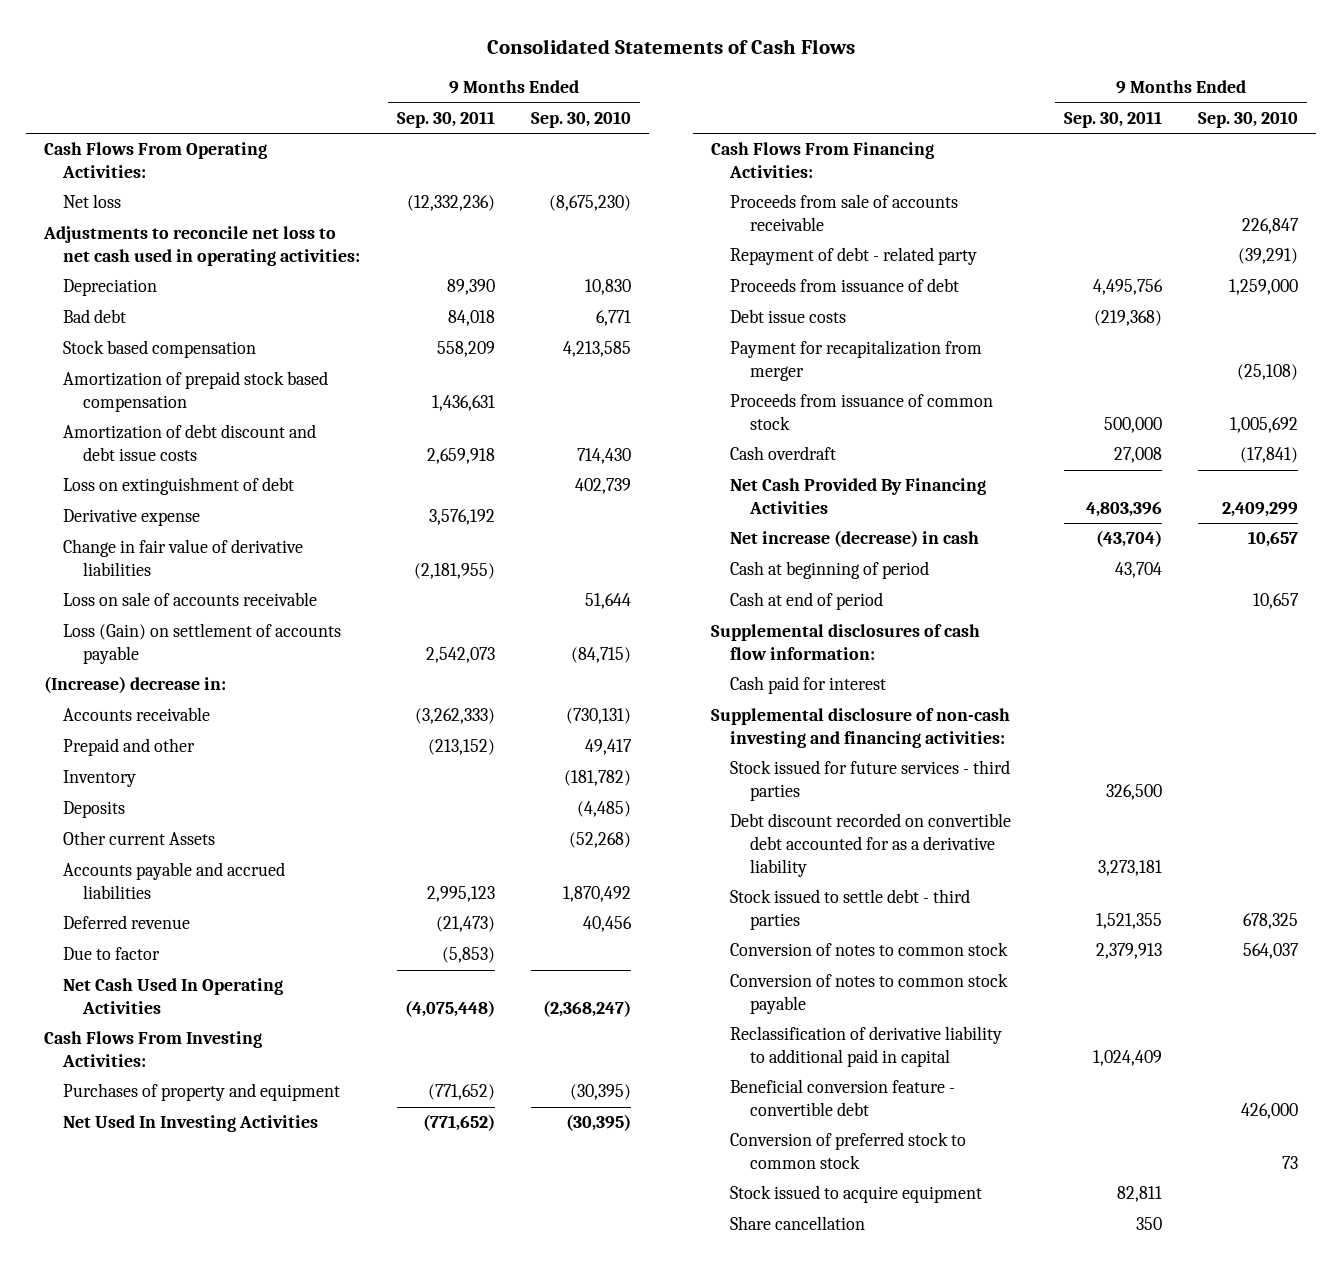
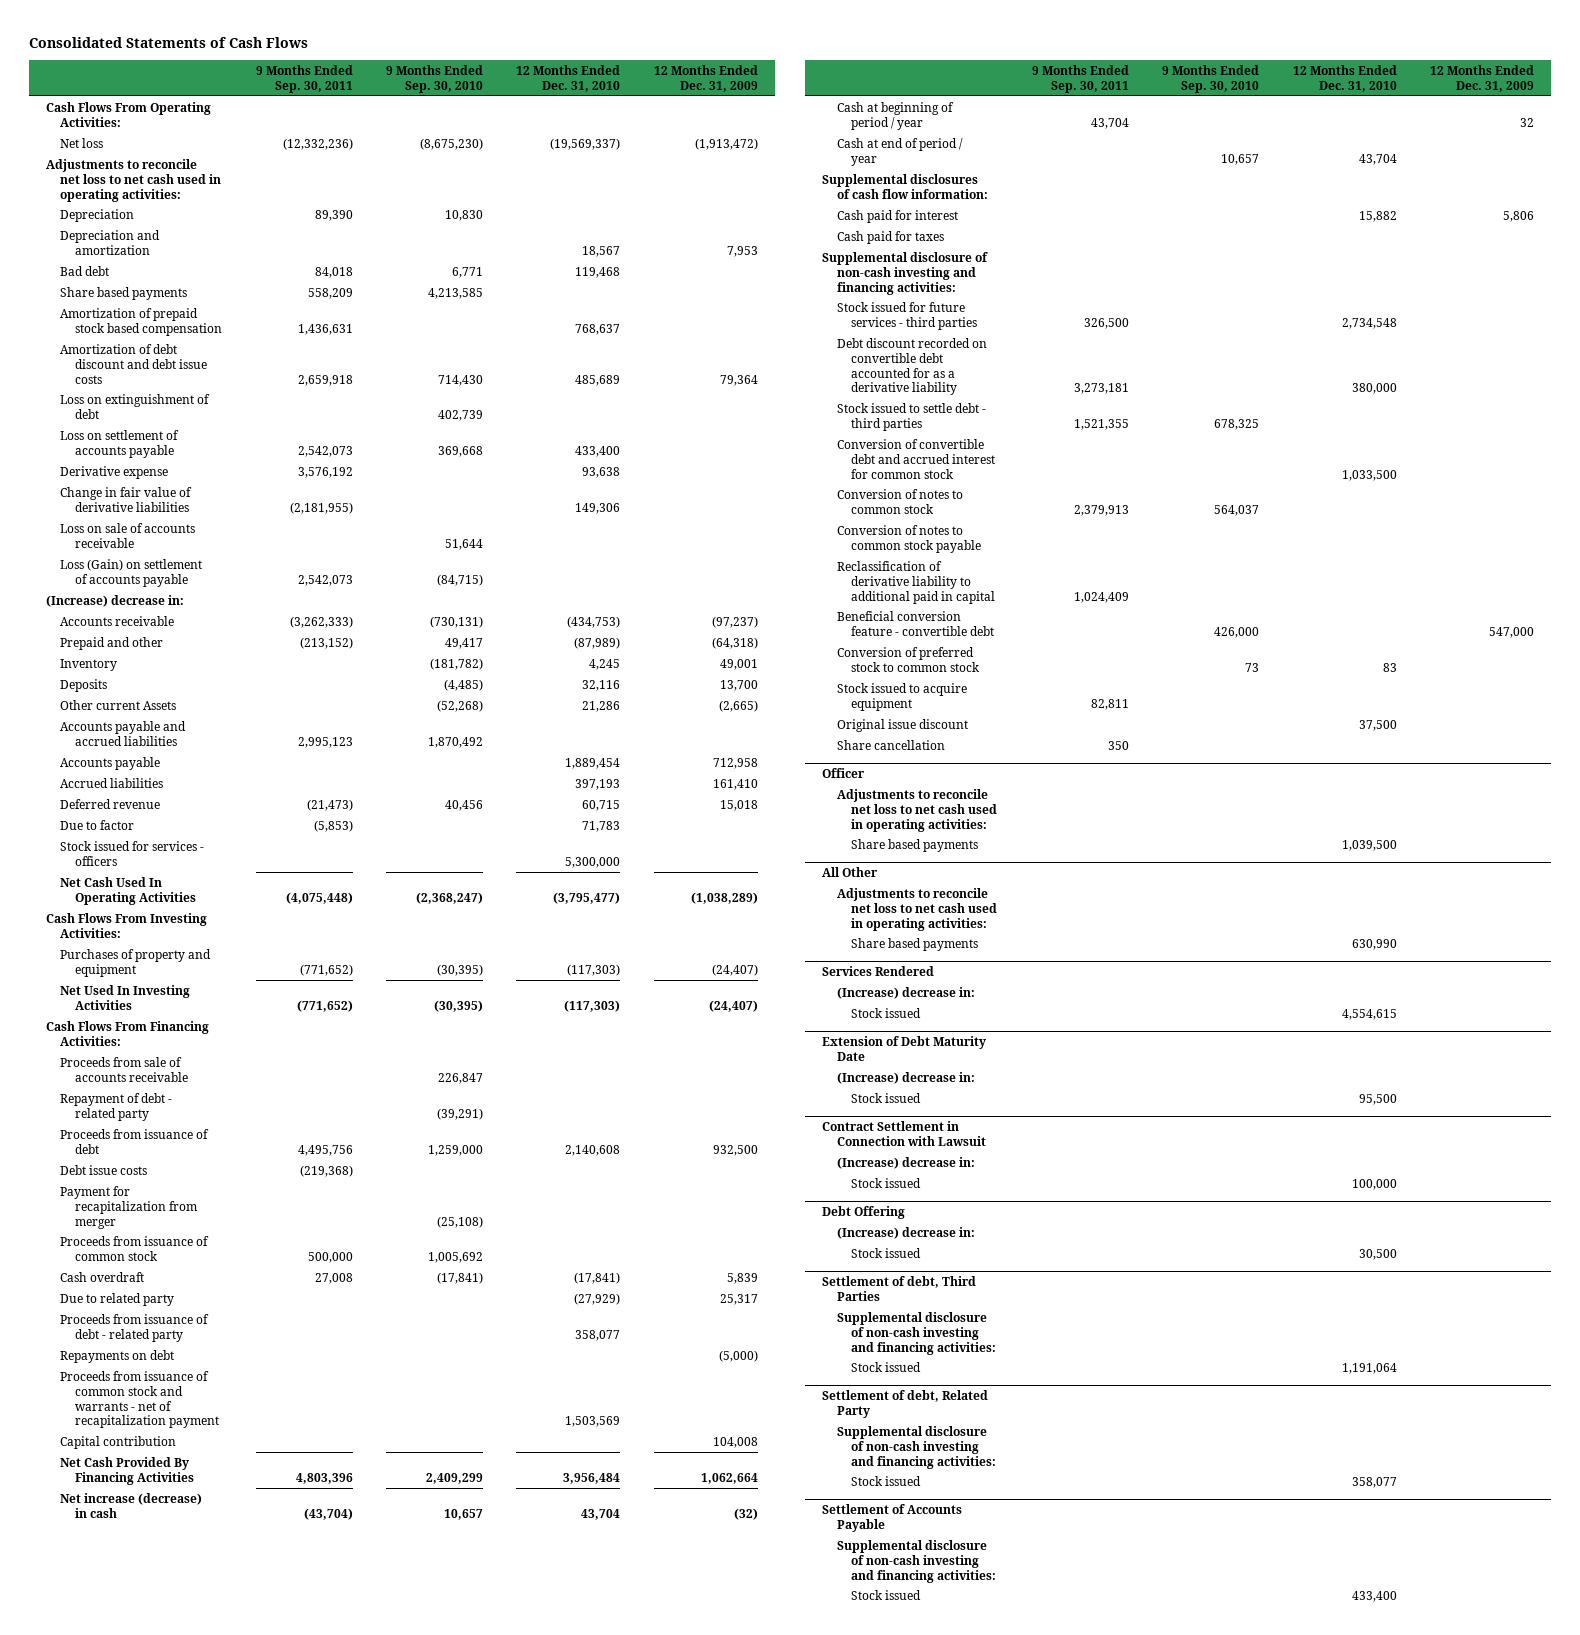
none -> [516,64,621,92] 12 Months Ended Dec. 31, 2010
none -> [653,64,758,92] 12 Months Ended Dec. 31, 2009
none -> [60,229,161,255] Depreciation and amortization
[63,340,257,359] Stock based compensation -> [60,286,188,300] Share based payments
none -> [60,429,180,458] Loss on settlement of accounts payable
none -> [60,756,161,770] Accounts payable
none -> [60,777,164,788] Accrued liabilities
none -> [60,840,205,866] Stock issued for services - officers
none -> [60,1292,175,1306] Due to related party
none -> [60,1313,210,1342] Proceeds from issuance of debt - related party
none -> [60,1349,175,1363] Repayments on debt
none -> [60,1370,220,1429] Proceeds from issuance of common stock and warrants - net of recapitalization payment
none -> [60,1435,177,1449] Capital contribution
[730,561,930,580] Cash at beginning of period -> [836,101,954,130] Cash at beginning of period / year
[730,592,884,611] Cash at end of period -> [836,137,963,166] Cash at end of period / year
none -> [836,230,944,244] Cash paid for taxes
none -> [836,438,996,479] Conversion of convertible debt and accrued interest for common stock
none -> [836,718,968,732] Original issue discount
none -> [821,768,865,779] Officer
none -> [836,788,998,832] Adjustments to reconcile net loss to net cash used in operating activities:
none -> [851,838,979,852] Share based payments
none -> [821,867,878,878] All Other
none -> [836,887,998,931] Adjustments to reconcile net loss to net cash used in operating activities:
none -> [851,937,979,951] Share based payments
none -> [821,966,934,977] Services Rendered
none -> [836,986,975,999] (Increase) decrease in:
none -> [851,1007,922,1018] Stock issued
none -> [821,1036,986,1062] Extension of Debt Maturity Date
none -> [836,1071,975,1084] (Increase) decrease in:
none -> [851,1092,922,1103] Stock issued
none -> [821,1121,986,1147] Contract Settlement in Connection with Lawsuit
none -> [836,1156,975,1169] (Increase) decrease in:
none -> [851,1177,922,1188] Stock issued
none -> [821,1206,905,1220] Debt Offering
none -> [836,1226,975,1239] (Increase) decrease in:
none -> [851,1247,922,1258] Stock issued
none -> [821,1276,976,1302] Settlement of debt, Third Parties
none -> [836,1311,997,1355] Supplemental disclosure of non-cash investing and financing activities:
none -> [851,1361,922,1372] Stock issued
none -> [821,1390,988,1419] Settlement of debt, Related Party
none -> [836,1425,997,1469] Supplemental disclosure of non-cash investing and financing activities:
none -> [851,1475,922,1486] Stock issued
none -> [821,1504,962,1533] Settlement of Accounts Payable
none -> [836,1539,997,1583] Supplemental disclosure of non-cash investing and financing activities:
none -> [851,1589,922,1600] Stock issued

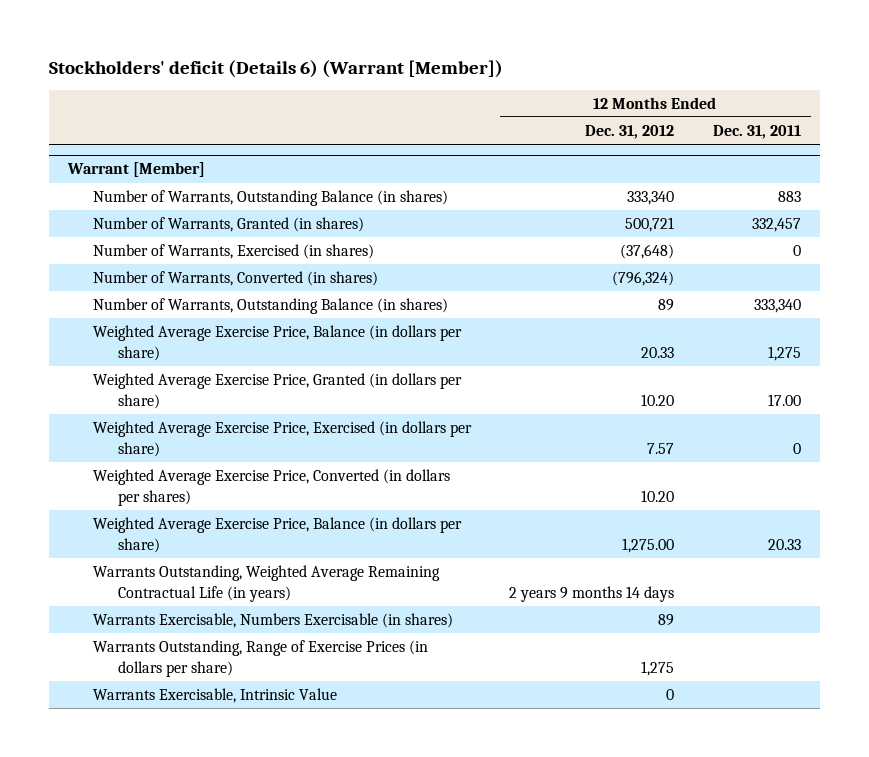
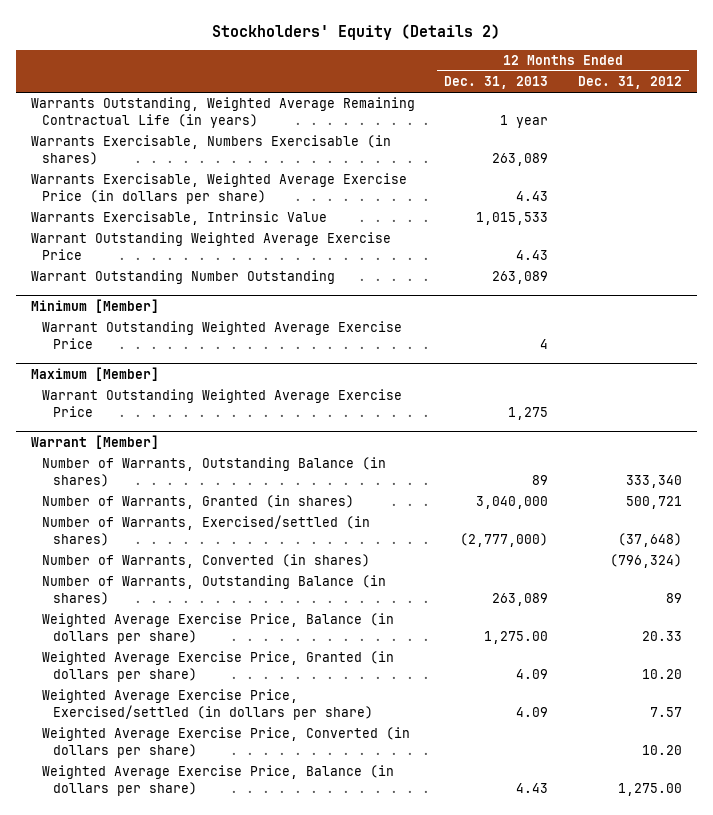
[48,59,503,78] Stockholders' deficit (Details 6) (Warrant [Member]) -> [212,23,501,40] Stockholders' Equity (Details 2)
[713,125,802,140] Dec. 31, 2011 -> none
none -> [444,76,549,90] Dec. 31, 2013
none -> [30,97,415,129] Warrants Outstanding, Weighted Average Remaining Contractual Life (in years)
none -> [30,135,391,166] Warrants Exercisable, Numbers Exercisable (in shares)
none -> [30,173,407,205] Warrants Exercisable, Weighted Average Exercise Price (in dollars per share)
none -> [30,211,327,226] Warrants Exercisable, Intrinsic Value
none -> [30,232,391,261] Warrant Outstanding Weighted Average Exercise Price
none -> [30,270,335,285] Warrant Outstanding Number Outstanding
none -> [30,298,159,313] Minimum [Member]
none -> [41,321,402,350] Warrant Outstanding Weighted Average Exercise Price
none -> [30,366,159,381] Maximum [Member]
none -> [41,389,402,418] Warrant Outstanding Weighted Average Exercise Price
[92,244,374,260] Number of Warrants, Exercised (in shares) -> [41,515,370,547] Number of Warrants, Exercised/settled (in shares)
[92,421,472,457] Weighted Average Exercise Price, Exercised (in dollars per share) -> [41,689,374,721] Weighted Average Exercise Price, Exercised/settled (in dollars per share)
[92,469,450,506] Weighted Average Exercise Price, Converted (in dollars per shares) -> [41,727,410,759] Weighted Average Exercise Price, Converted (in dollars per share)
[92,565,440,602] Warrants Outstanding, Weighted Average Remaining Contractual Life (in years) -> none
[92,613,453,629] Warrants Exercisable, Numbers Exercisable (in shares) -> none
[92,640,428,677] Warrants Outstanding, Range of Exercise Prices (in dollars per share) -> none
[92,688,337,704] Warrants Exercisable, Intrinsic Value -> none

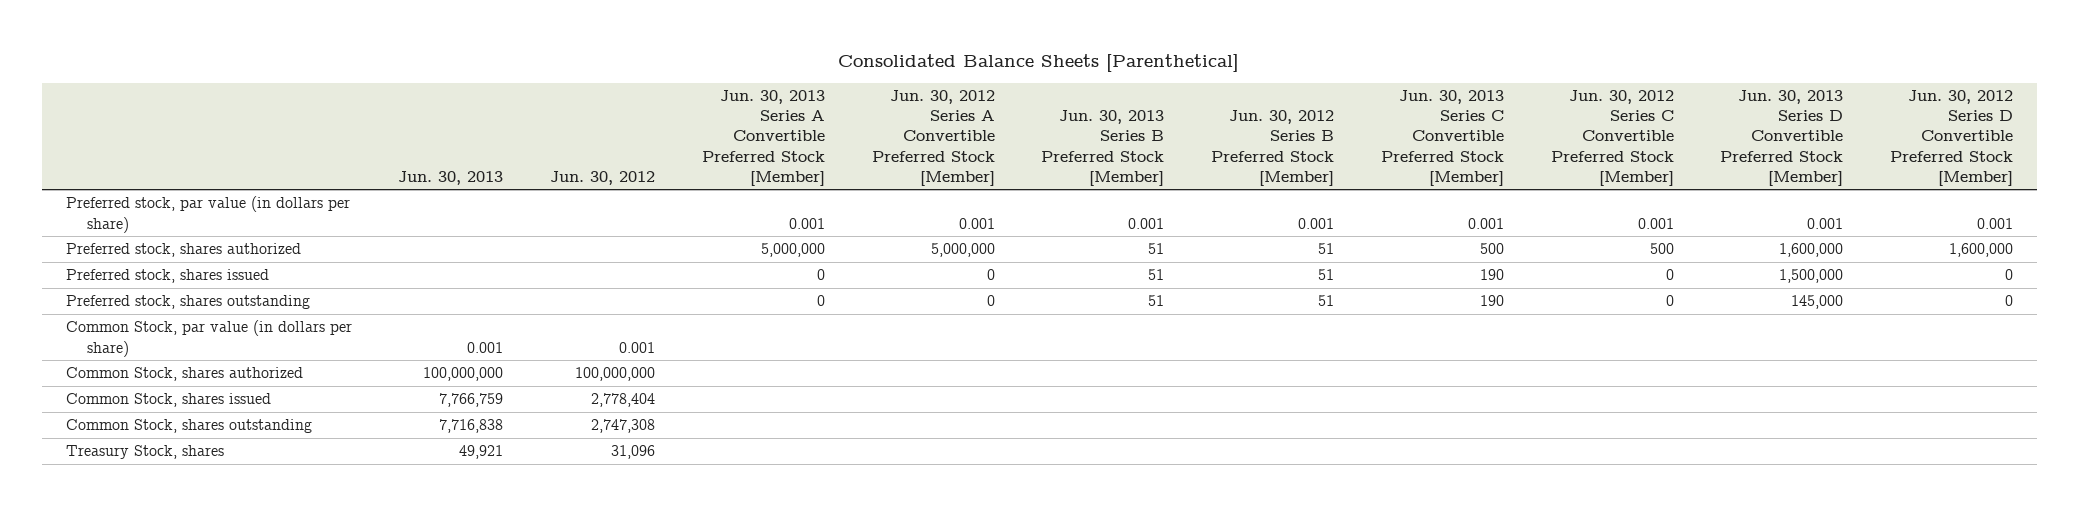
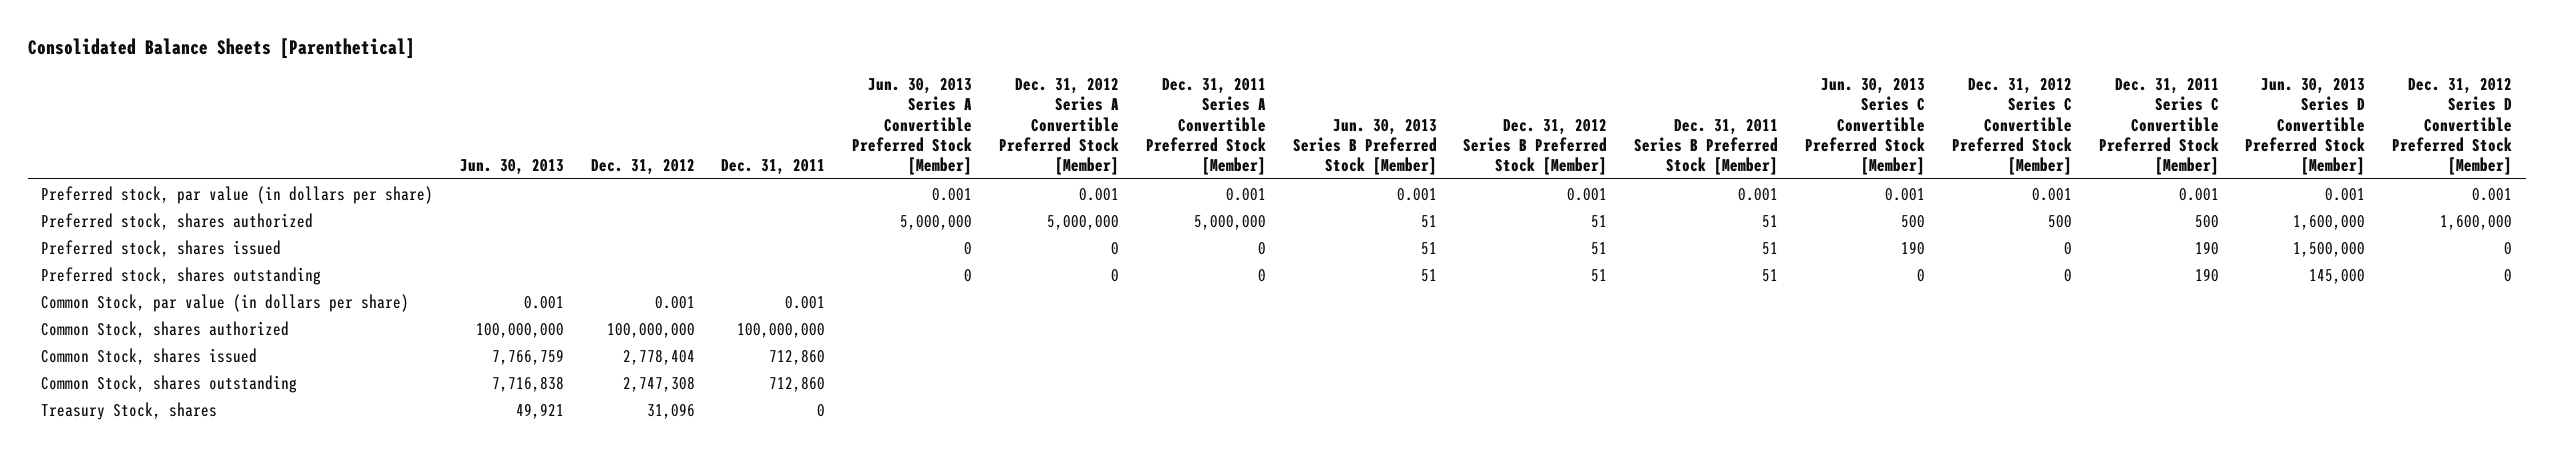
[550,170,656,185] Jun. 30, 2012 -> none
[871,89,995,186] Jun. 30, 2012 Series A Convertible Preferred Stock [Member] -> none
[1211,110,1335,186] Jun. 30, 2012 Series B Preferred Stock [Member] -> none
[1550,89,1674,186] Jun. 30, 2012 Series C Convertible Preferred Stock [Member] -> none
[1890,89,2014,186] Jun. 30, 2012 Series D Convertible Preferred Stock [Member] -> none
none -> [590,158,695,175] Dec. 31, 2012
none -> [721,158,826,175] Dec. 31, 2011
none -> [999,78,1120,175] Dec. 31, 2012 Series A Convertible Preferred Stock [Member]
none -> [1145,78,1266,175] Dec. 31, 2011 Series A Convertible Preferred Stock [Member]
none -> [1463,118,1608,175] Dec. 31, 2012 Series B Preferred Stock [Member]
none -> [1634,118,1779,175] Dec. 31, 2011 Series B Preferred Stock [Member]
none -> [1951,78,2072,175] Dec. 31, 2012 Series C Convertible Preferred Stock [Member]
none -> [2098,78,2219,175] Dec. 31, 2011 Series C Convertible Preferred Stock [Member]
none -> [2392,78,2513,175] Dec. 31, 2012 Series D Convertible Preferred Stock [Member]
[1479,295,1504,307] 190 -> [1917,268,1926,282] 0

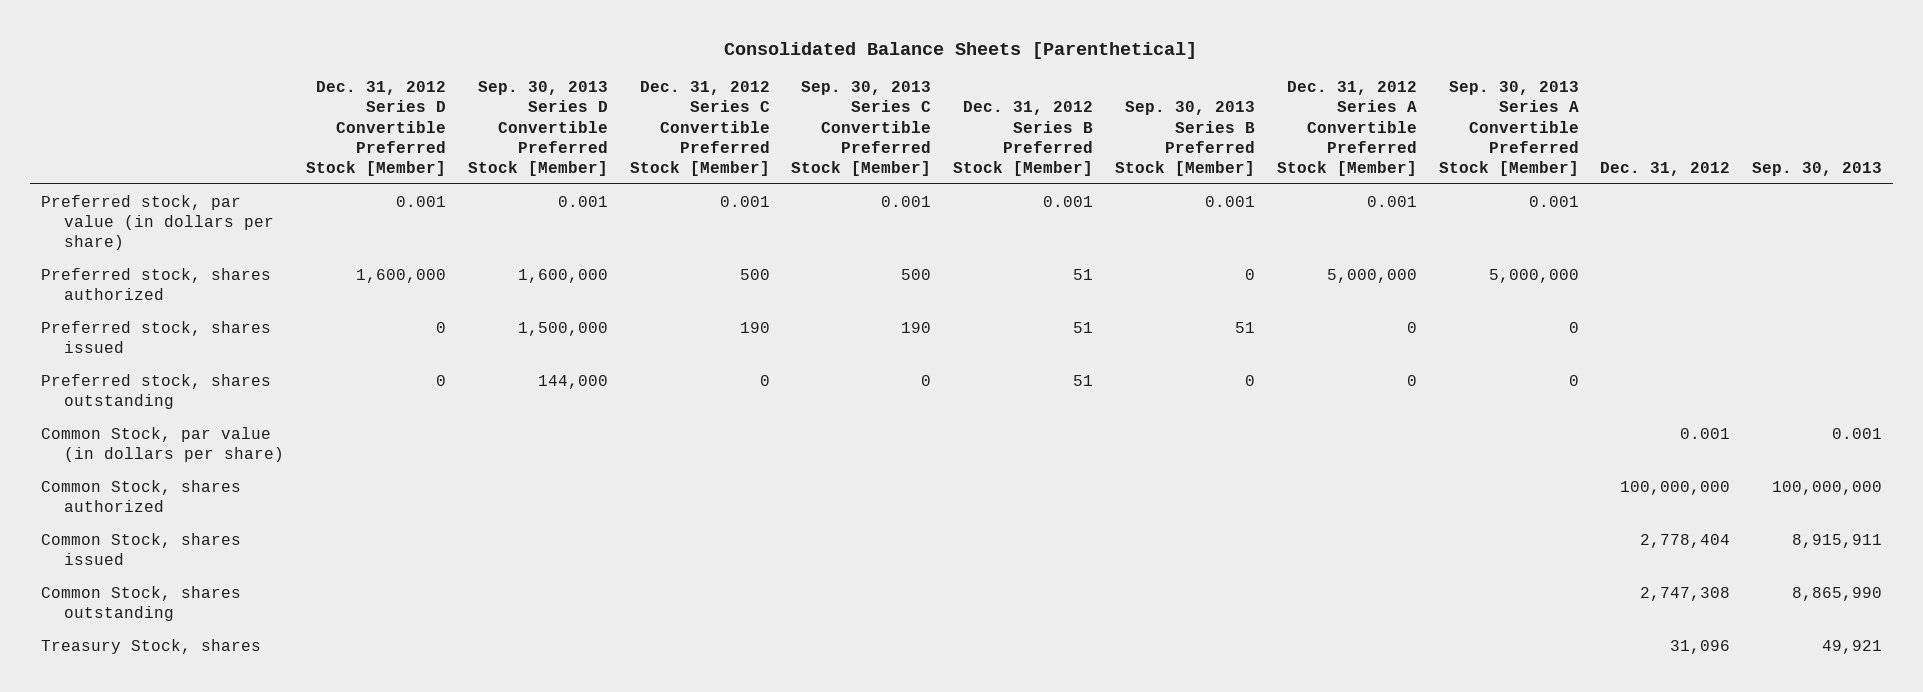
[459,158,564,175] Jun. 30, 2013 -> none
[721,158,826,175] Dec. 31, 2011 -> none
[852,78,973,175] Jun. 30, 2013 Series A Convertible Preferred Stock [Member] -> none
[1145,78,1266,175] Dec. 31, 2011 Series A Convertible Preferred Stock [Member] -> none
[1292,118,1437,175] Jun. 30, 2013 Series B Preferred Stock [Member] -> none
[1634,118,1779,175] Dec. 31, 2011 Series B Preferred Stock [Member] -> none
[1805,78,1926,175] Jun. 30, 2013 Series C Convertible Preferred Stock [Member] -> none
[2098,78,2219,175] Dec. 31, 2011 Series C Convertible Preferred Stock [Member] -> none
[2245,78,2366,175] Jun. 30, 2013 Series D Convertible Preferred Stock [Member] -> none
none -> [467,81,608,176] Sep. 30, 2013 Series D Convertible Preferred Stock [Member]
none -> [791,81,932,176] Sep. 30, 2013 Series C Convertible Preferred Stock [Member]
none -> [1114,101,1255,176] Sep. 30, 2013 Series B Preferred Stock [Member]
none -> [1438,81,1579,176] Sep. 30, 2013 Series A Convertible Preferred Stock [Member]
none -> [1752,161,1883,176] Sep. 30, 2013
[2063,241,2072,255] 0 -> [739,321,770,333] 190

